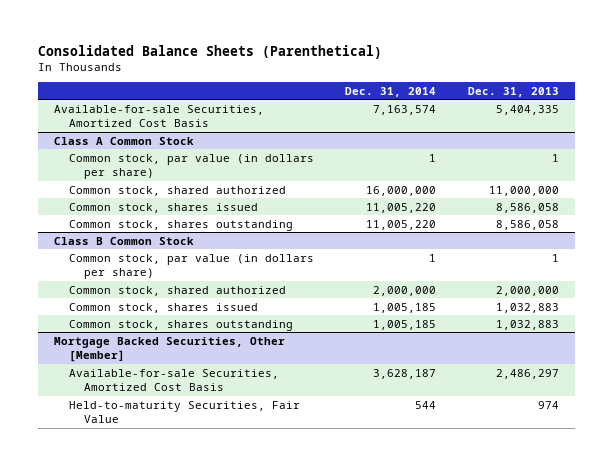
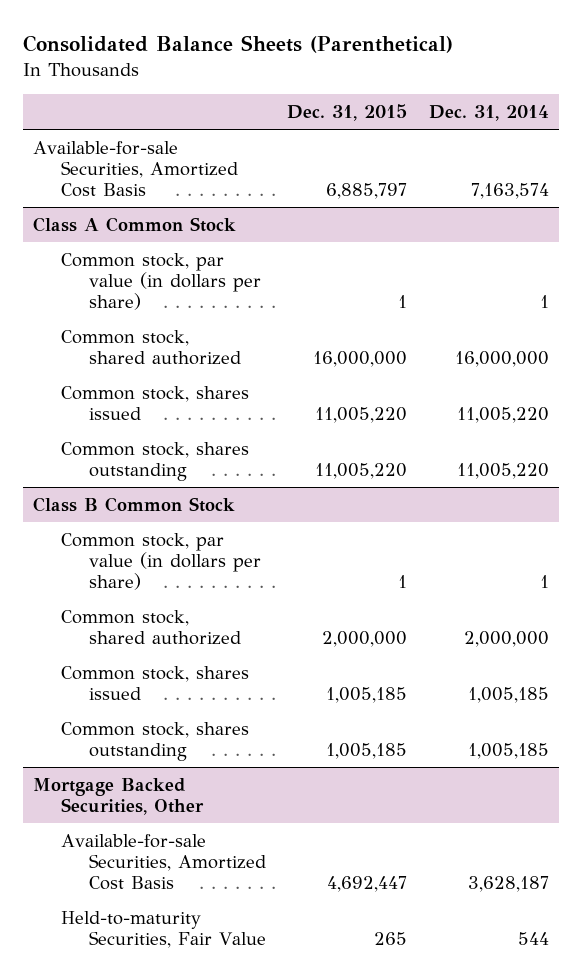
[467,86,559,97] Dec. 31, 2013 -> none
none -> [287,104,408,122] Dec. 31, 2015
[53,336,285,362] Mortgage Backed Securities, Other [Member] -> [33,777,205,816] Mortgage Backed Securities, Other

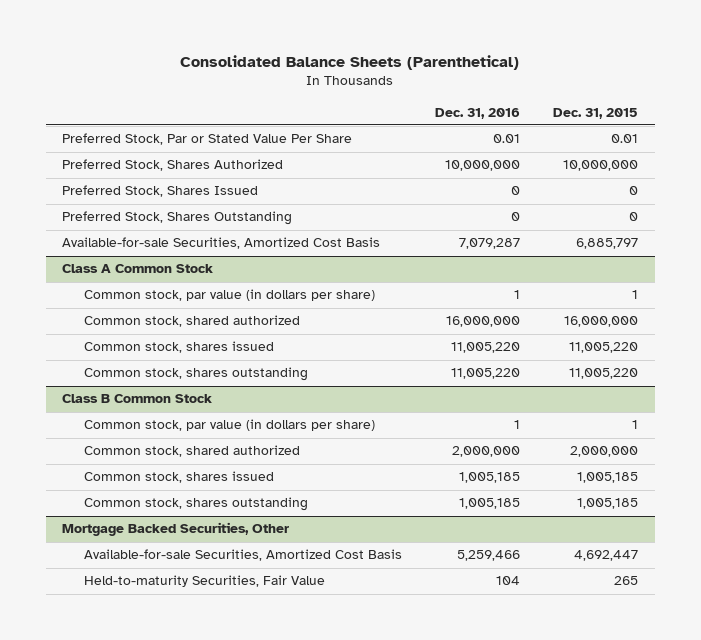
[428,105,549,122] Dec. 31, 2014 -> none
none -> [435,107,521,119] Dec. 31, 2016
none -> [62,133,353,146] Preferred Stock, Par or Stated Value Per Share
none -> [62,159,284,172] Preferred Stock, Shares Authorized
none -> [62,185,259,198] Preferred Stock, Shares Issued
none -> [62,211,293,226] Preferred Stock, Shares Outstanding

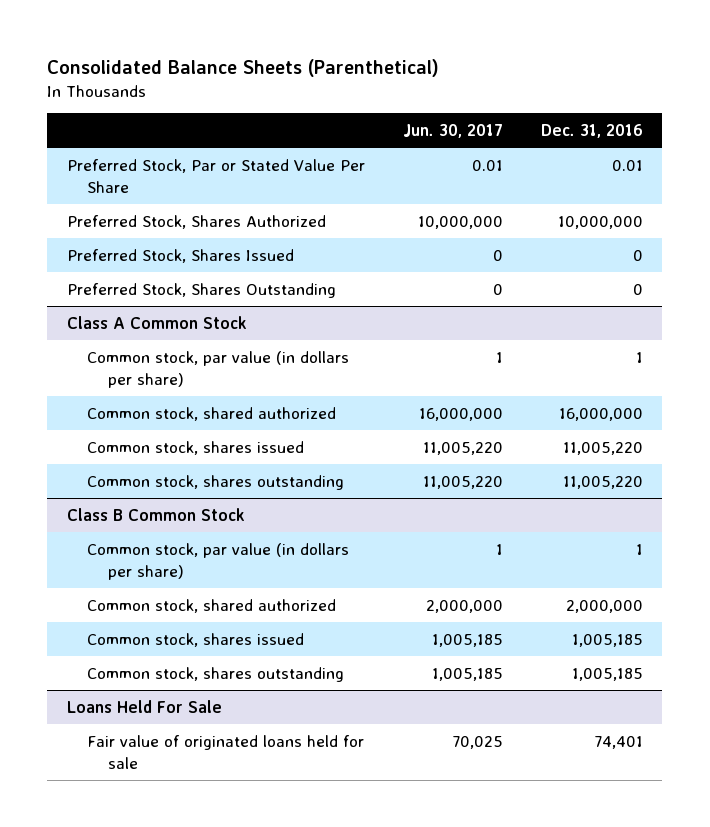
[553,107,639,119] Dec. 31, 2015 -> none
none -> [402,124,503,139] Jun. 30, 2017
[62,237,381,250] Available-for-sale Securities, Amortized Cost Basis -> none
[62,522,290,537] Mortgage Backed Securities, Other -> none
[83,549,402,562] Available-for-sale Securities, Amortized Cost Basis -> none
[83,575,325,588] Held-to-maturity Securities, Fair Value -> none
none -> [66,699,222,713] Loans Held For Sale
none -> [87,734,365,769] Fair value of originated loans held for sale

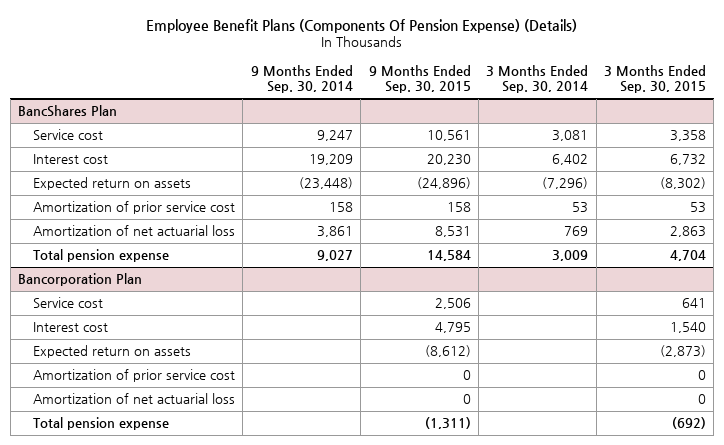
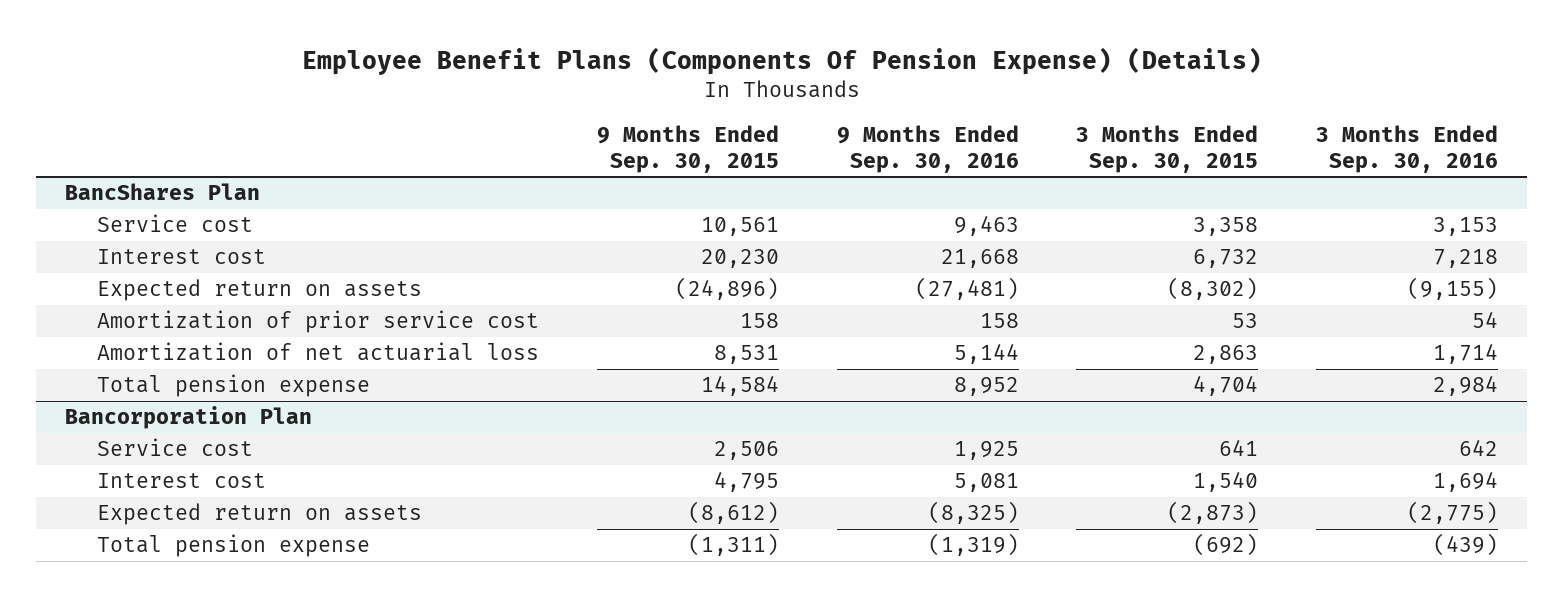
[250,65,353,94] 9 Months Ended Sep. 30, 2014 -> none
[486,65,589,94] 3 Months Ended Sep. 30, 2014 -> none
none -> [836,124,1019,173] 9 Months Ended Sep. 30, 2016
none -> [1316,124,1499,173] 3 Months Ended Sep. 30, 2016
[33,369,236,383] Amortization of prior service cost -> none
[33,393,236,405] Amortization of net actuarial loss -> none

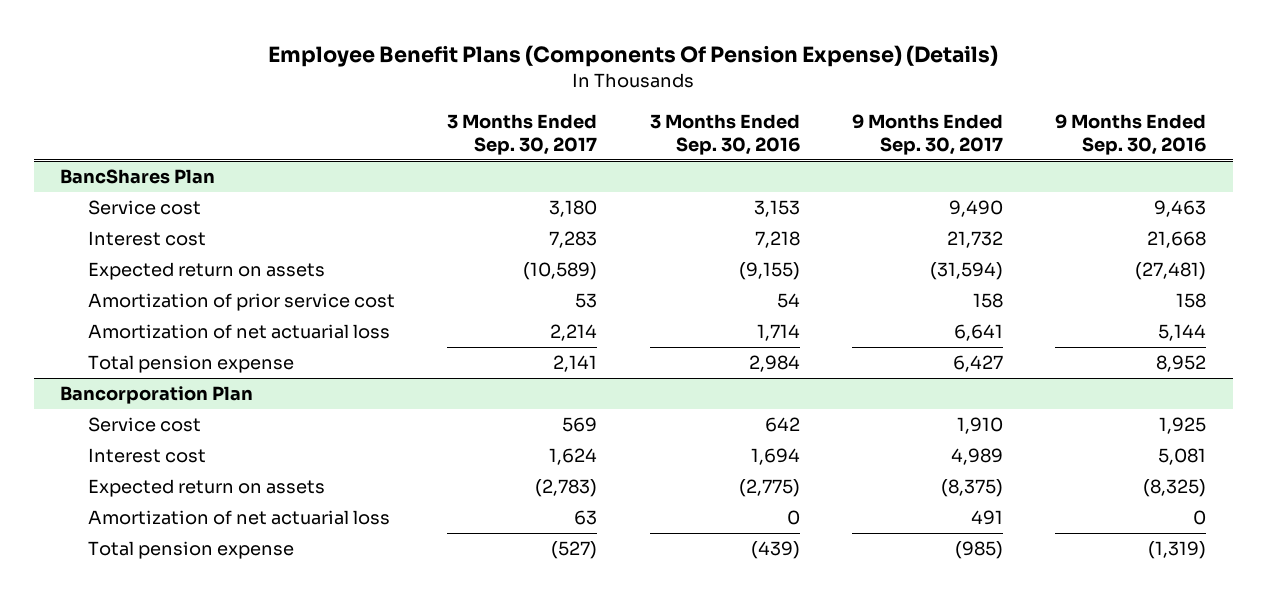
[596,124,779,173] 9 Months Ended Sep. 30, 2015 -> none
[1076,124,1259,173] 3 Months Ended Sep. 30, 2015 -> none
none -> [447,113,598,155] 3 Months Ended Sep. 30, 2017
none -> [852,113,1004,155] 9 Months Ended Sep. 30, 2017
none -> [87,510,390,526] Amortization of net actuarial loss

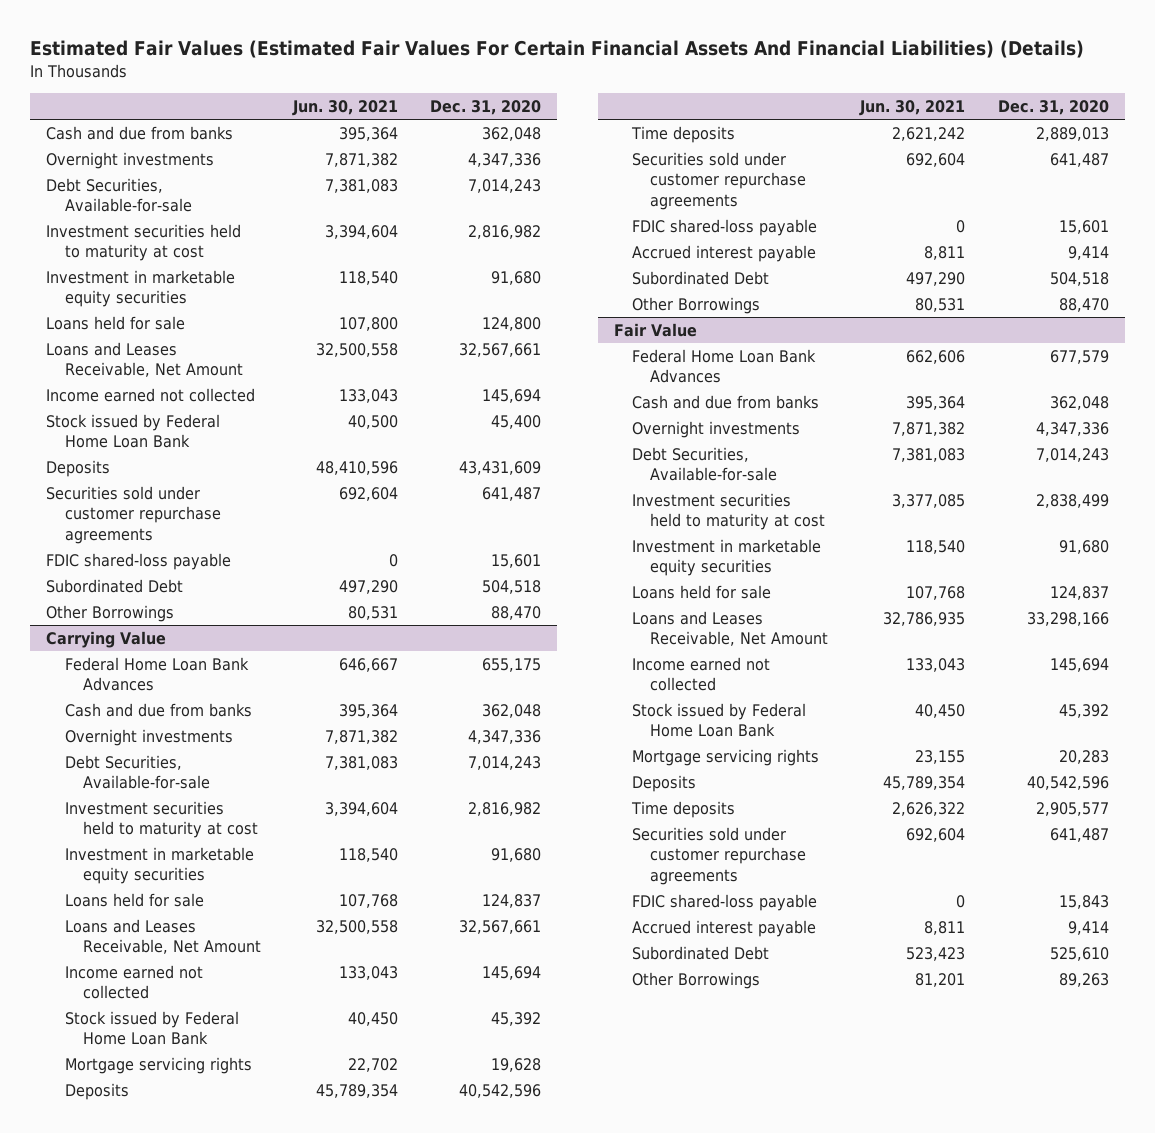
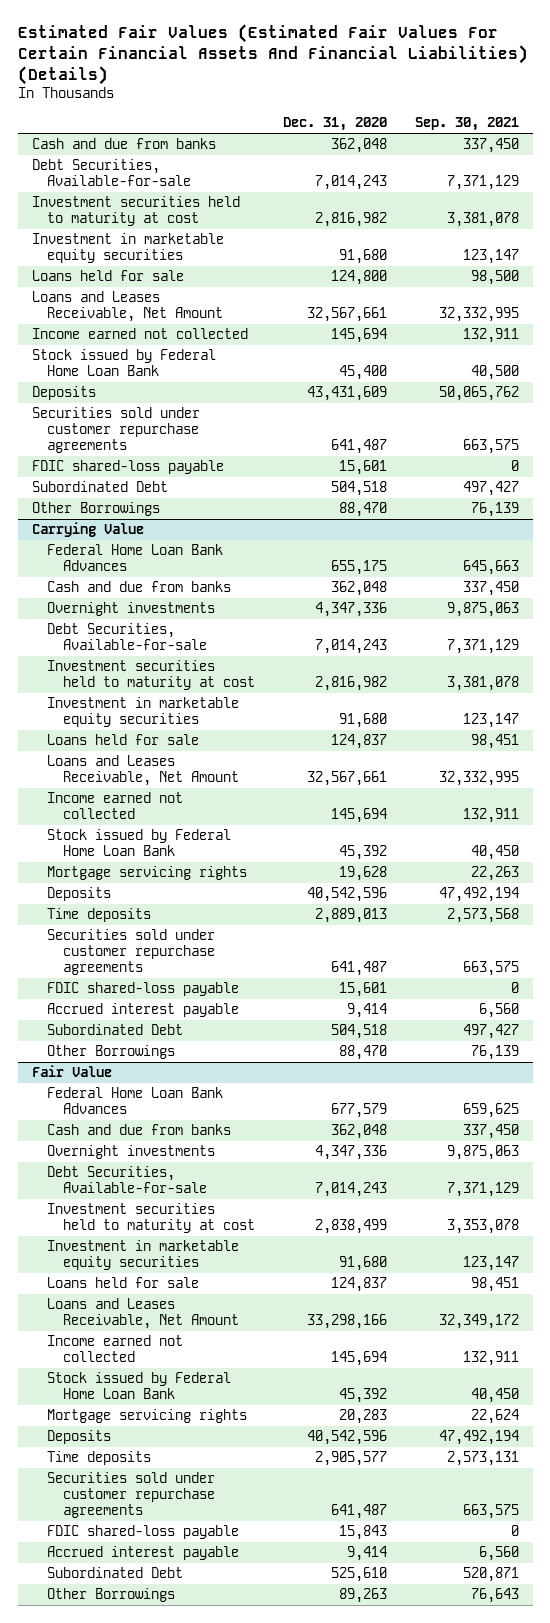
[291,99,398,116] Jun. 30, 2021 -> none
none -> [414,117,519,132] Sep. 30, 2021
[46,151,215,169] Overnight investments -> none

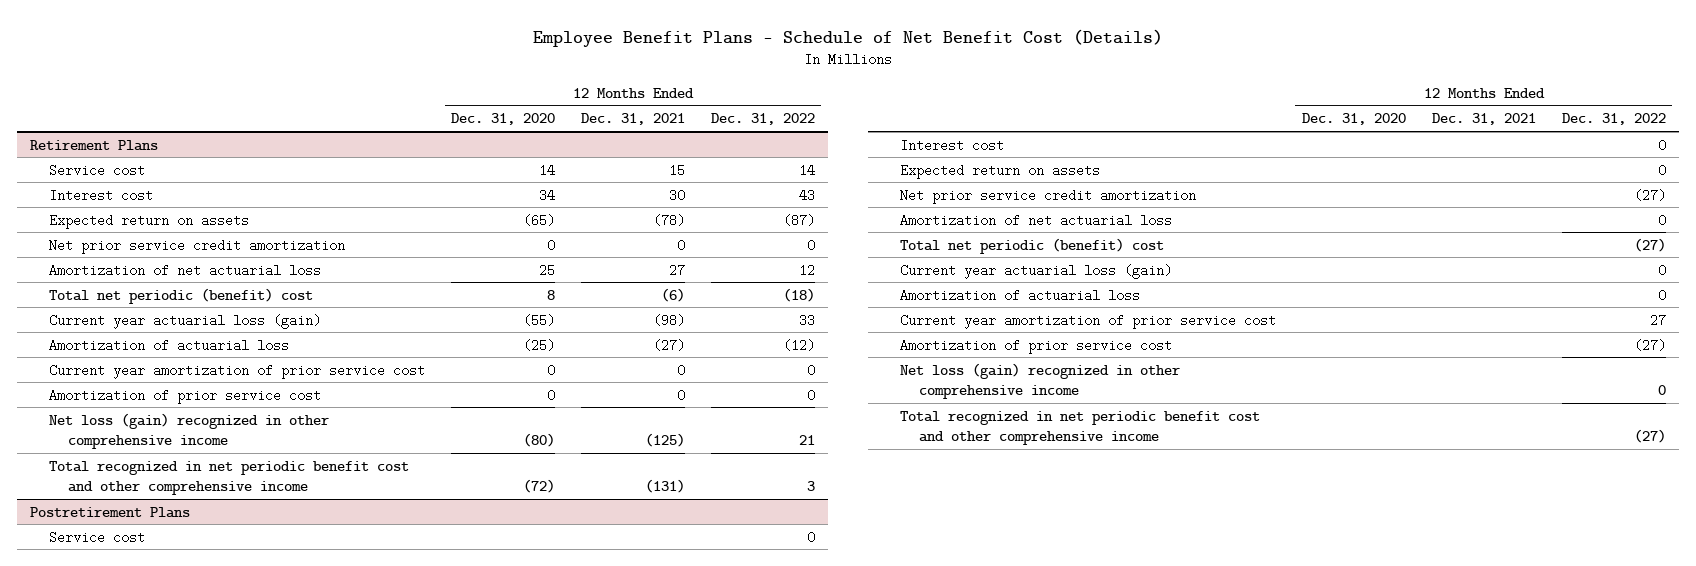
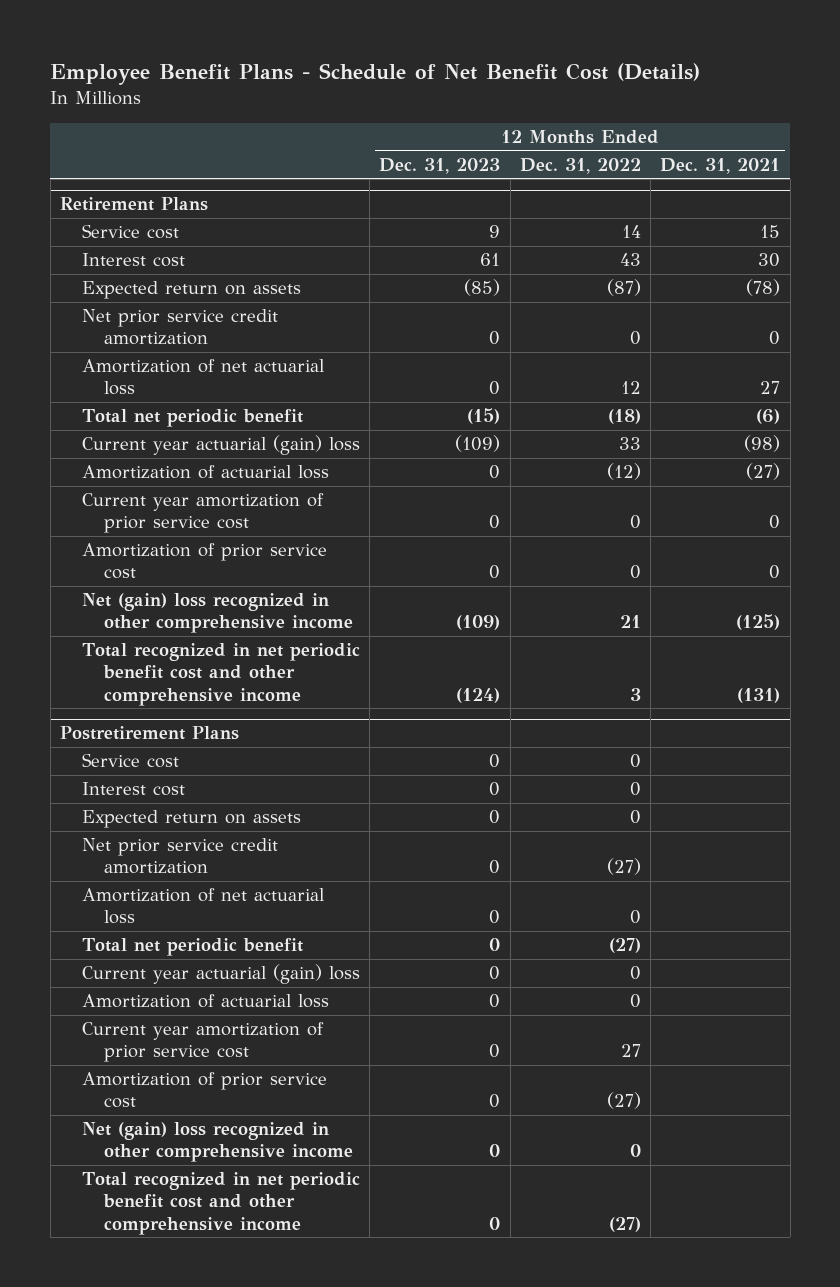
[451,113,556,126] Dec. 31, 2020 -> none
none -> [379,157,501,174] Dec. 31, 2023
[49,287,314,304] Total net periodic (benefit) cost -> [81,409,303,428] Total net periodic benefit
[49,313,322,329] Current year actuarial loss (gain) -> [81,435,360,456] Current year actuarial (gain) loss
[49,412,330,450] Net loss (gain) recognized in other comprehensive income -> [81,593,353,634] Net (gain) loss recognized in other comprehensive income
[900,237,1165,254] Total net periodic (benefit) cost -> [81,938,303,957] Total net periodic benefit
[900,263,1173,279] Current year actuarial loss (gain) -> [81,964,360,985] Current year actuarial (gain) loss
[900,362,1181,400] Net loss (gain) recognized in other comprehensive income -> [81,1122,353,1163] Net (gain) loss recognized in other comprehensive income

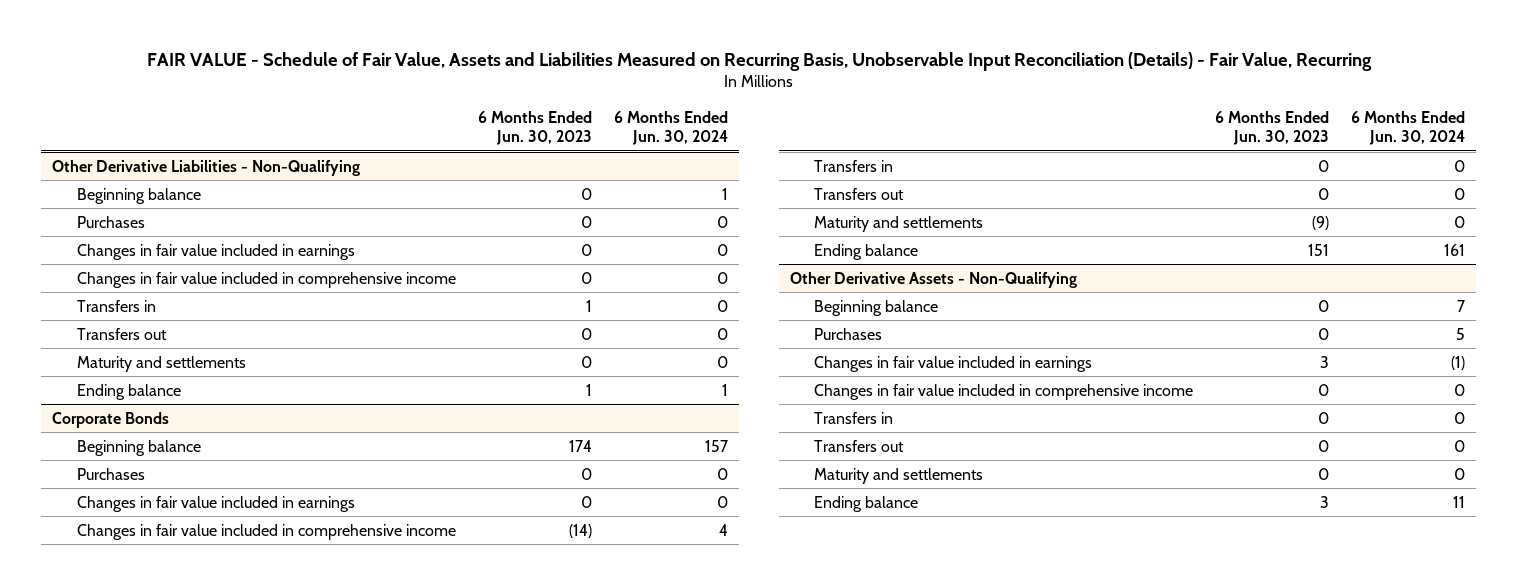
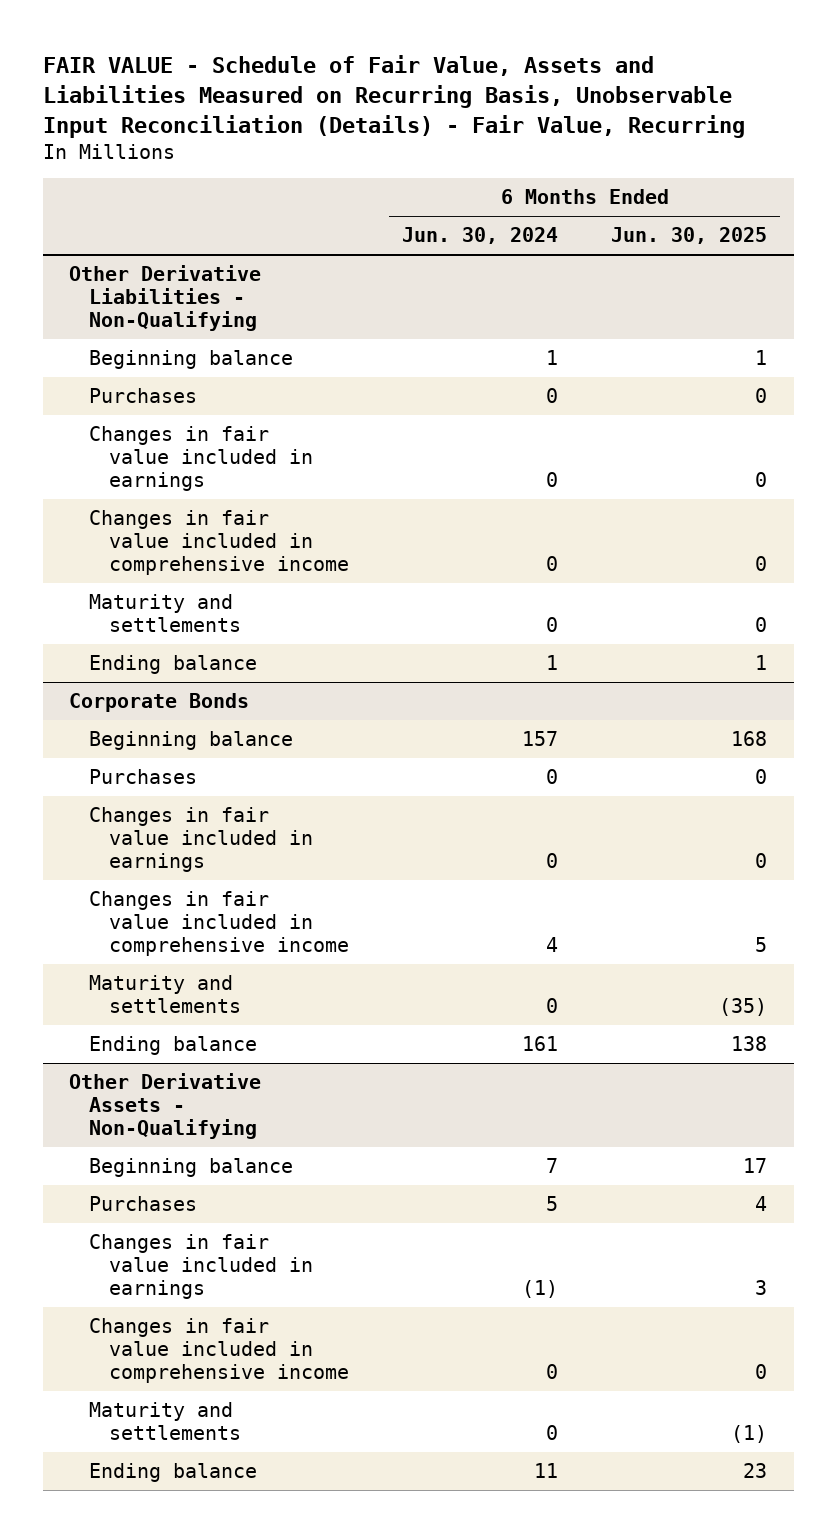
[477,110,592,146] 6 Months Ended Jun. 30, 2023 -> none
none -> [611,227,768,245] Jun. 30, 2025
[76,299,156,312] Transfers in -> none
[76,327,167,340] Transfers out -> none
[814,159,894,172] Transfers in -> none
[814,187,905,200] Transfers out -> none
[814,411,894,424] Transfers in -> none
[814,439,905,452] Transfers out -> none

